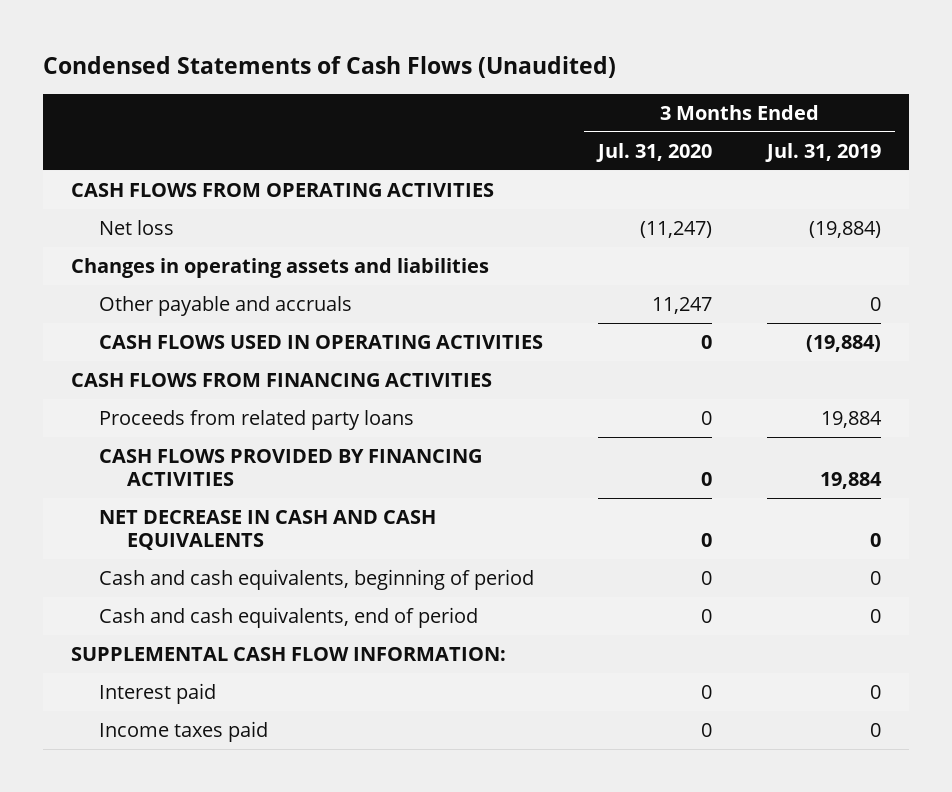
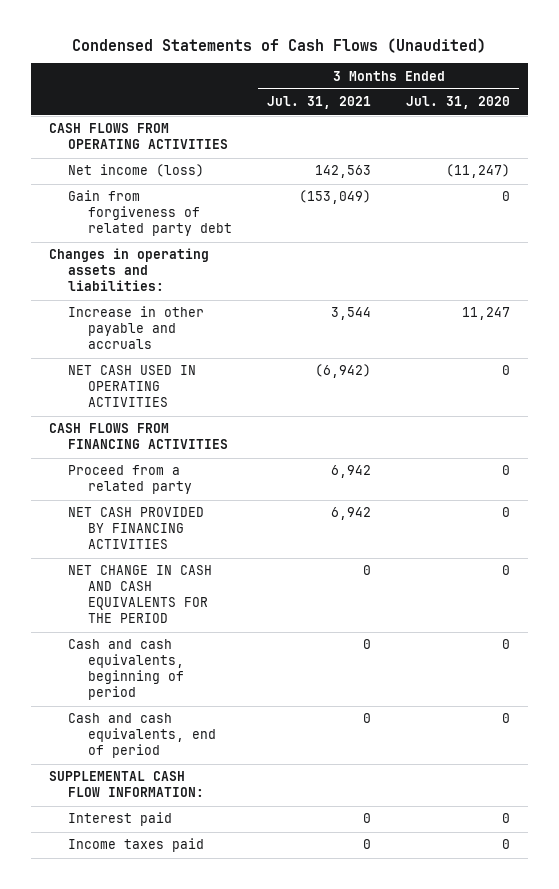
[765,142,882,162] Jul. 31, 2019 -> none
none -> [267,96,372,110] Jul. 31, 2021
[99,219,175,235] Net loss -> [68,164,205,178] Net income (loss)
none -> [68,190,232,237] Gain from forgiveness of related party debt
[70,257,489,278] Changes in operating assets and liabilities -> [48,248,209,292] Changes in operating assets and liabilities:
[99,295,353,316] Other payable and accruals -> [68,306,205,350] Increase in other payable and accruals
[99,334,544,349] CASH FLOWS USED IN OPERATING ACTIVITIES -> [68,365,197,408] NET CASH USED IN OPERATING ACTIVITIES
[99,409,415,430] Proceeds from related party loans -> [68,465,192,495] Proceed from a related party
[99,448,483,487] CASH FLOWS PROVIDED BY FINANCING ACTIVITIES -> [68,507,205,550] NET CASH PROVIDED BY FINANCING ACTIVITIES
[99,509,437,551] NET DECREASE IN CASH AND CASH EQUIVALENTS -> [68,565,213,624] NET CHANGE IN CASH AND CASH EQUIVALENTS FOR THE PERIOD

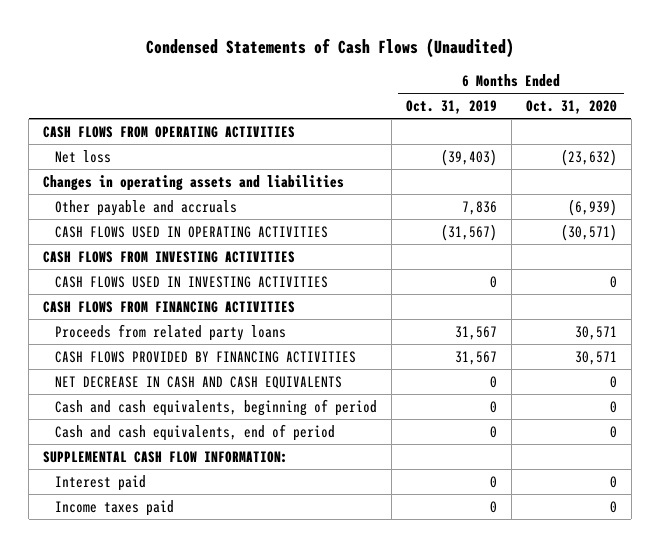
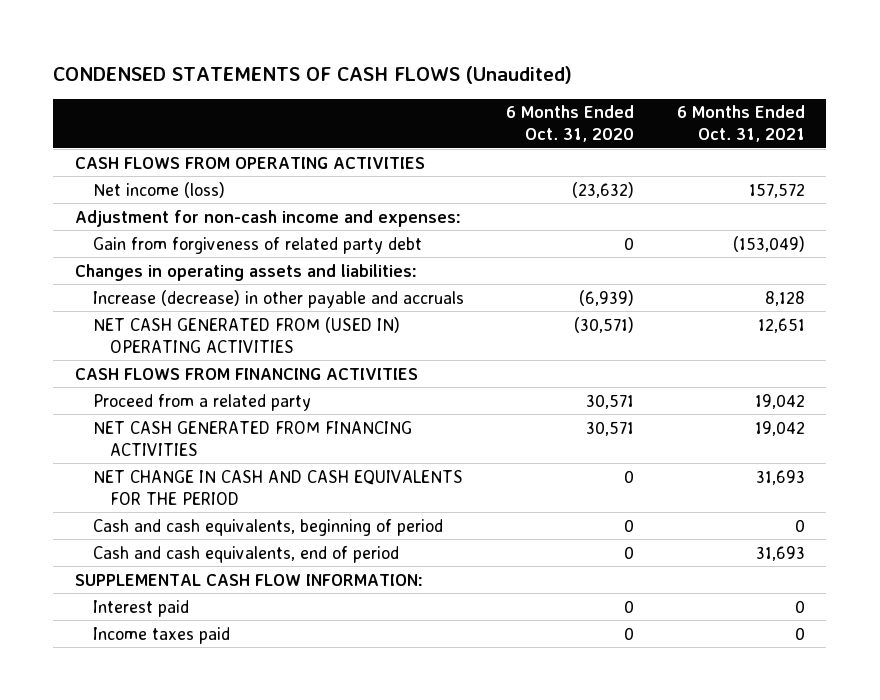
[146,37,515,58] Condensed Statements of Cash Flows (Unaudited) -> [53,65,573,84] CONDENSED STATEMENTS OF CASH FLOWS (Unaudited)
[405,100,497,115] Oct. 31, 2019 -> none
none -> [677,105,806,143] 6 Months Ended Oct. 31, 2021
[43,250,296,263] CASH FLOWS FROM INVESTING ACTIVITIES -> none
[54,275,328,288] CASH FLOWS USED IN INVESTING ACTIVITIES -> none
[54,149,111,163] Net loss -> [92,181,225,198] Net income (loss)
none -> [74,209,461,227] Adjustment for non-cash income and expenses:
none -> [92,236,422,254] Gain from forgiveness of related party debt
[43,174,345,191] Changes in operating assets and liabilities -> [74,263,417,281] Changes in operating assets and liabilities:
[54,199,237,216] Other payable and accruals -> [92,289,464,308] Increase (decrease) in other payable and accruals
[54,225,328,238] CASH FLOWS USED IN OPERATING ACTIVITIES -> [92,316,400,353] NET CASH GENERATED FROM (USED IN) OPERATING ACTIVITIES
[54,323,286,341] Proceeds from related party loans -> [92,393,311,411] Proceed from a related party
[54,350,356,363] CASH FLOWS PROVIDED BY FINANCING ACTIVITIES -> [92,420,412,456] NET CASH GENERATED FROM FINANCING ACTIVITIES
[54,375,342,389] NET DECREASE IN CASH AND CASH EQUIVALENTS -> [92,469,463,505] NET CHANGE IN CASH AND CASH EQUIVALENTS FOR THE PERIOD

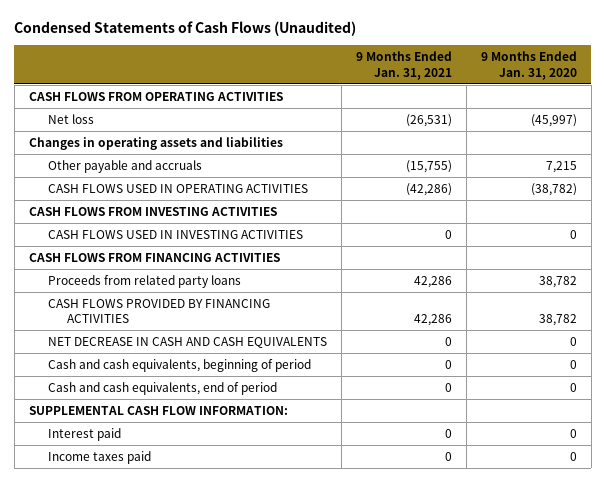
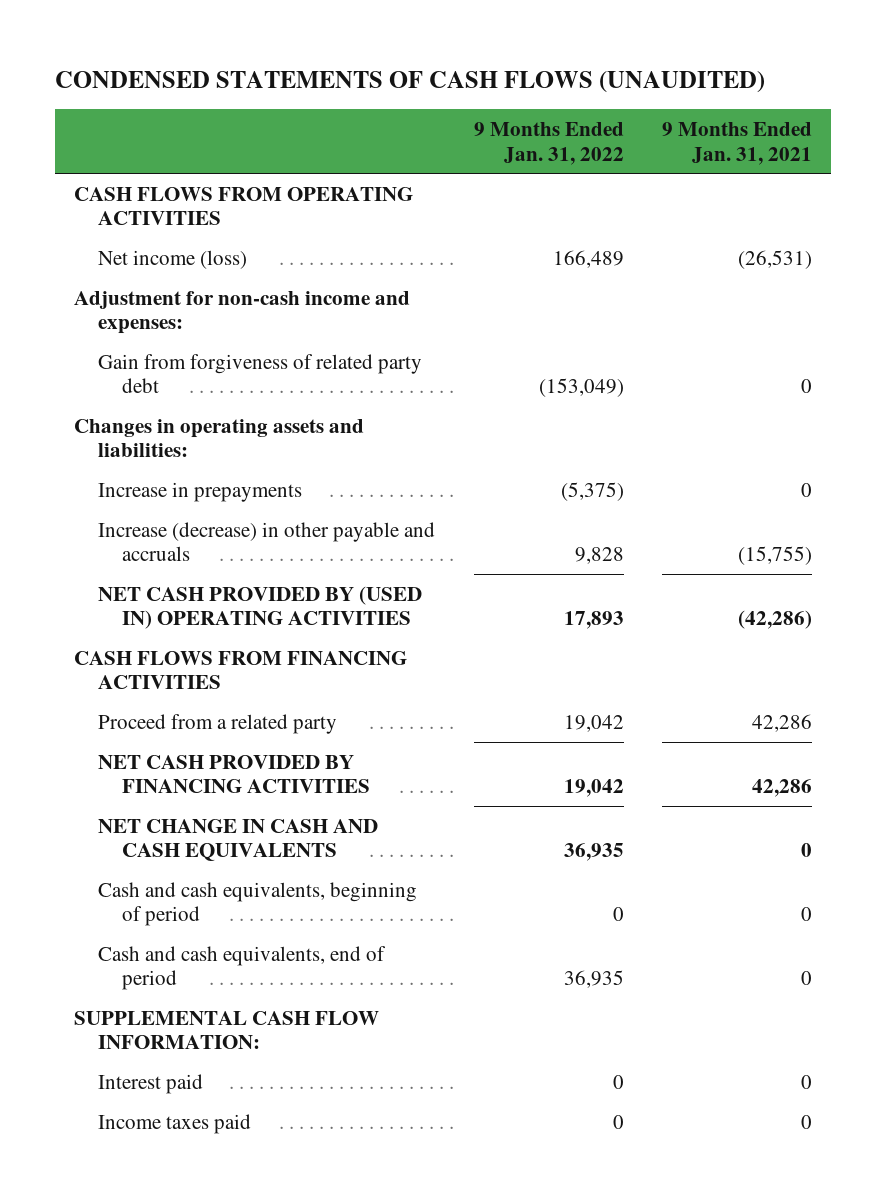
[14,21,357,37] Condensed Statements of Cash Flows (Unaudited) -> [55,70,766,93] CONDENSED STATEMENTS OF CASH FLOWS (UNAUDITED)
[480,51,577,80] 9 Months Ended Jan. 31, 2020 -> none
none -> [473,121,624,165] 9 Months Ended Jan. 31, 2022
[28,206,277,216] CASH FLOWS FROM INVESTING ACTIVITIES -> none
[47,229,303,239] CASH FLOWS USED IN INVESTING ACTIVITIES -> none
[47,113,94,124] Net loss -> [98,249,248,269] Net income (loss)
none -> [74,290,411,335] Adjustment for non-cash income and expenses:
none -> [98,353,423,394] Gain from forgiveness of related party debt
[28,136,283,150] Changes in operating assets and liabilities -> [74,418,365,458] Changes in operating assets and liabilities:
none -> [98,481,303,502] Increase in prepayments
[47,159,202,173] Other payable and accruals -> [98,521,436,562] Increase (decrease) in other payable and accruals
[47,183,308,193] CASH FLOWS USED IN OPERATING ACTIVITIES -> [98,585,423,630] NET CASH PROVIDED BY (USED IN) OPERATING ACTIVITIES
[47,274,241,288] Proceeds from related party loans -> [98,713,338,734] Proceed from a related party
[47,298,270,324] CASH FLOWS PROVIDED BY FINANCING ACTIVITIES -> [98,754,371,794] NET CASH PROVIDED BY FINANCING ACTIVITIES
[47,336,327,348] NET DECREASE IN CASH AND CASH EQUIVALENTS -> [98,818,379,862] NET CHANGE IN CASH AND CASH EQUIVALENTS

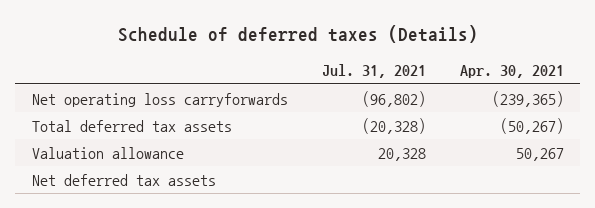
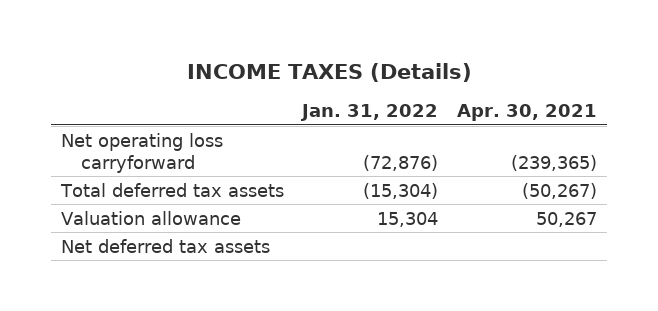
[117,25,478,44] Schedule of deferred taxes (Details) -> [186,62,472,82] INCOME TAXES (Details)
[321,64,426,79] Jul. 31, 2021 -> none
none -> [300,104,439,122] Jan. 31, 2022
[31,92,288,107] Net operating loss carryforwards -> [60,132,223,173] Net operating loss carryforward

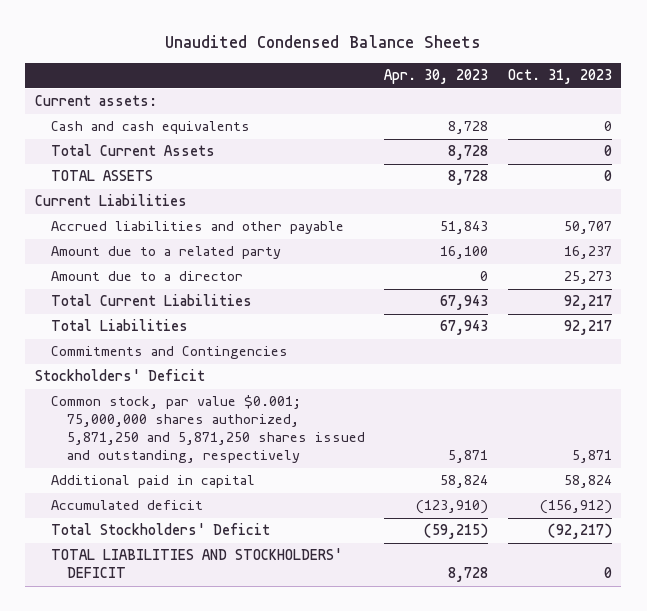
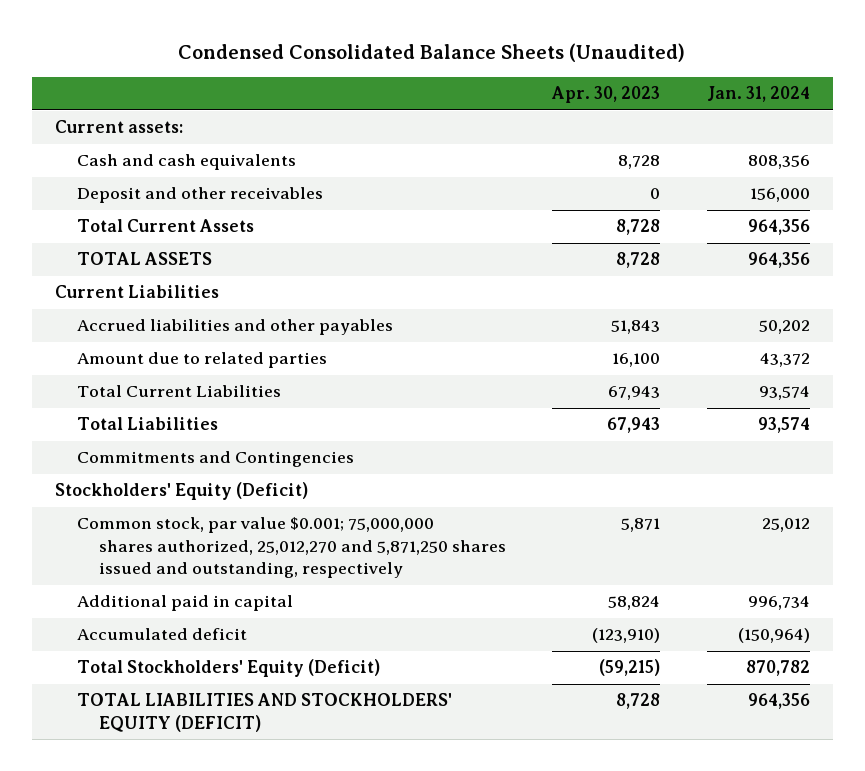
[165,35,482,49] Unaudited Condensed Balance Sheets -> [178,43,686,63] Condensed Consolidated Balance Sheets (Unaudited)
[507,69,612,85] Oct. 31, 2023 -> none
none -> [706,86,810,103] Jan. 31, 2024
none -> [77,187,324,204] Deposit and other receivables
[51,271,244,282] Amount due to a director -> none
[51,221,345,235] Accrued liabilities and other payable -> [77,319,394,336] Accrued liabilities and other payables
[51,246,282,260] Amount due to a related party -> [77,352,328,369] Amount due to related parties
[35,369,206,382] Stockholders' Deficit -> [55,482,309,501] Stockholders' Equity (Deficit)
[51,395,365,464] Common stock, par value $0.001; 75,000,000 shares authorized, 5,871,250 and 5,871,250 shares issued and outstanding, respectively -> [77,517,507,579] Common stock, par value $0.001; 75,000,000 shares authorized, 25,012,270 and 5,871,250 shares issued and outstanding, respectively
[51,523,271,536] Total Stockholders' Deficit -> [77,659,381,678] Total Stockholders' Equity (Deficit)
[51,548,343,579] TOTAL LIABILITIES AND STOCKHOLDERS' DEFICIT -> [77,693,453,732] TOTAL LIABILITIES AND STOCKHOLDERS' EQUITY (DEFICIT)

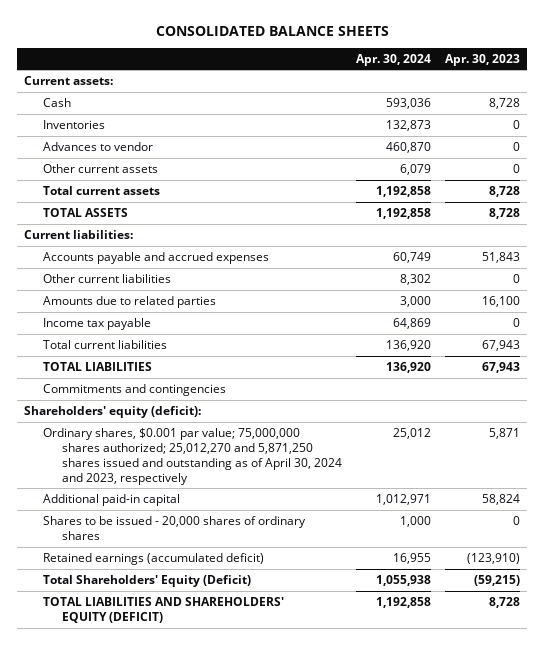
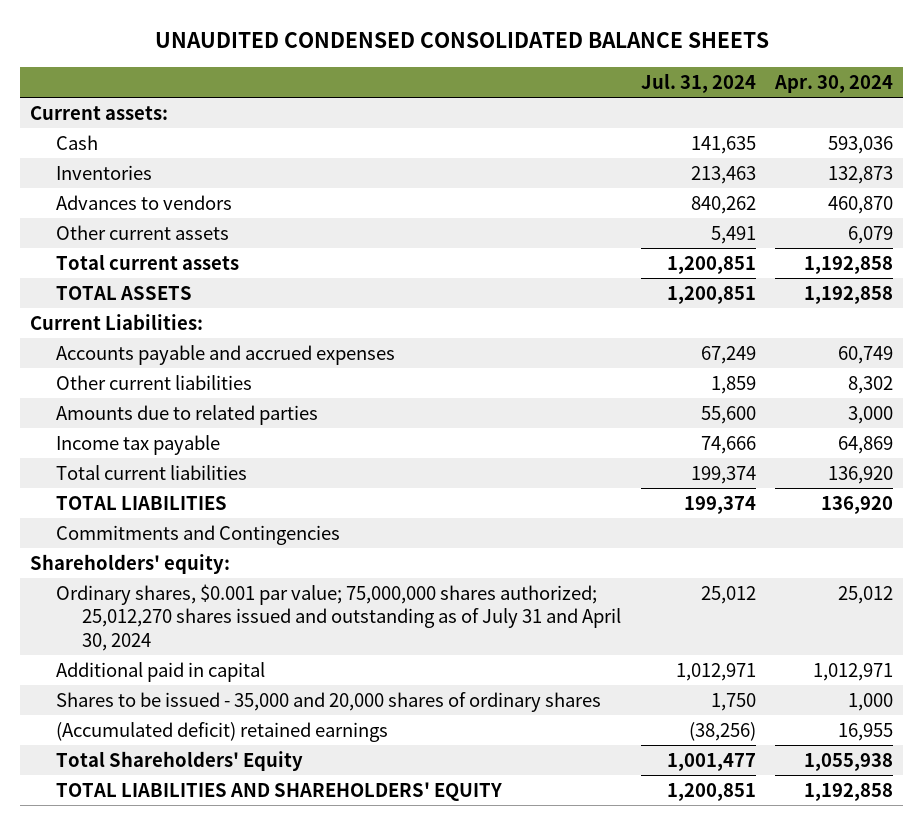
[155,25,389,36] CONSOLIDATED BALANCE SHEETS -> [154,32,769,49] UNAUDITED CONDENSED CONSOLIDATED BALANCE SHEETS
[445,53,521,66] Apr. 30, 2023 -> none
none -> [640,72,756,93] Jul. 31, 2024
[43,142,154,152] Advances to vendor -> [55,194,232,210] Advances to vendors
[23,230,133,240] Current liabilities: -> [29,313,203,330] Current Liabilities:
[43,384,227,397] Commitments and contingencies -> [55,524,340,545] Commitments and Contingencies
[23,406,201,419] Shareholders' equity (deficit): -> [29,553,230,574] Shareholders' equity:
[43,428,343,485] Ordinary shares, $0.001 par value; 75,000,000 shares authorized; 25,012,270 and 5,871,250 shares issued and outstanding as of April 30, 2024 and 2023, respectively -> [55,583,621,652] Ordinary shares, $0.001 par value; 75,000,000 shares authorized; 25,012,270 shares issued and outstanding as of July 31 and April 30, 2024
[43,494,181,507] Additional paid-in capital -> [55,661,265,682] Additional paid in capital
[43,516,307,541] Shares to be issued - 20,000 shares of ordinary shares -> [55,691,601,712] Shares to be issued - 35,000 and 20,000 shares of ordinary shares
[43,553,265,566] Retained earnings (accumulated deficit) -> [55,721,388,742] (Accumulated deficit) retained earnings
[43,575,252,588] Total Shareholders' Equity (Deficit) -> [55,750,303,771] Total Shareholders' Equity
[43,597,285,624] TOTAL LIABILITIES AND SHAREHOLDERS' EQUITY (DEFICIT) -> [55,781,502,801] TOTAL LIABILITIES AND SHAREHOLDERS' EQUITY

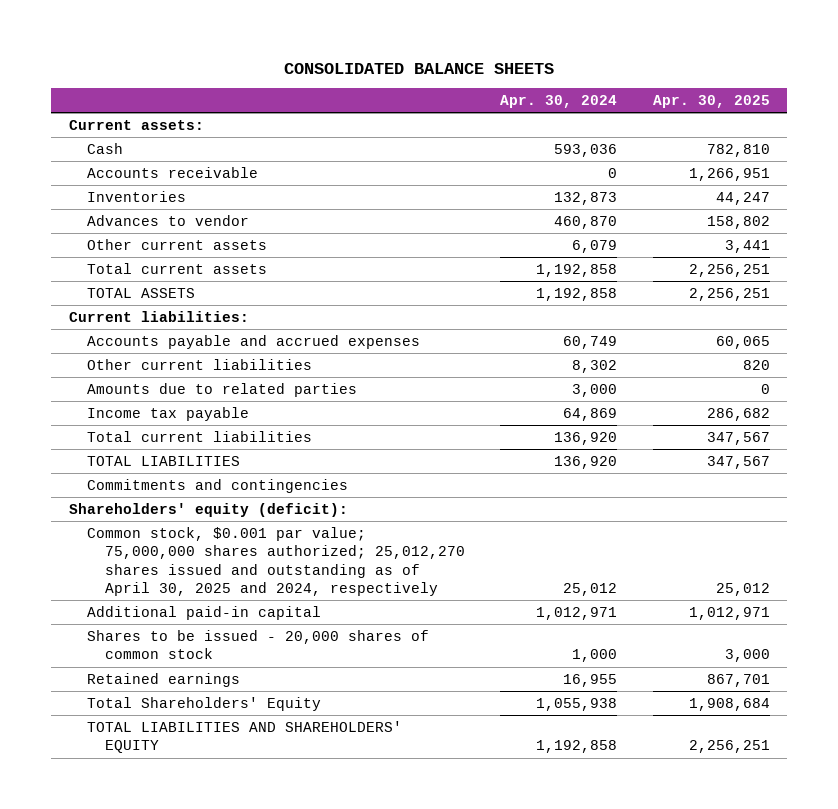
[154,32,769,49] UNAUDITED CONDENSED CONSOLIDATED BALANCE SHEETS -> [284,62,555,74] CONSOLIDATED BALANCE SHEETS
[640,72,756,93] Jul. 31, 2024 -> none
none -> [652,95,770,109] Apr. 30, 2025
none -> [86,166,258,178] Accounts receivable
[55,194,232,210] Advances to vendors -> [86,214,249,226] Advances to vendor
[29,313,203,330] Current Liabilities: -> [68,310,249,322] Current liabilities:
[55,524,340,545] Commitments and Contingencies -> [86,478,348,493] Commitments and contingencies
[29,553,230,574] Shareholders' equity: -> [68,502,348,517] Shareholders' equity (deficit):
[55,583,621,652] Ordinary shares, $0.001 par value; 75,000,000 shares authorized; 25,012,270 shares issued and outstanding as of July 31 and April 30, 2024 -> [86,526,466,597] Common stock, $0.001 par value; 75,000,000 shares authorized; 25,012,270 shares issued and outstanding as of April 30, 2025 and 2024, respectively
[55,661,265,682] Additional paid in capital -> [86,605,321,620] Additional paid-in capital
[55,691,601,712] Shares to be issued - 35,000 and 20,000 shares of ordinary shares -> [86,629,429,660] Shares to be issued - 20,000 shares of common stock
[55,721,388,742] (Accumulated deficit) retained earnings -> [86,672,240,687] Retained earnings

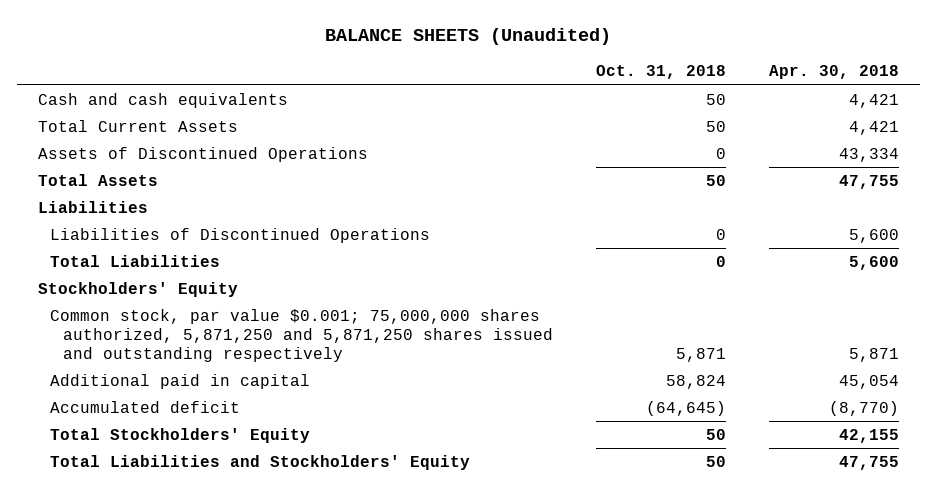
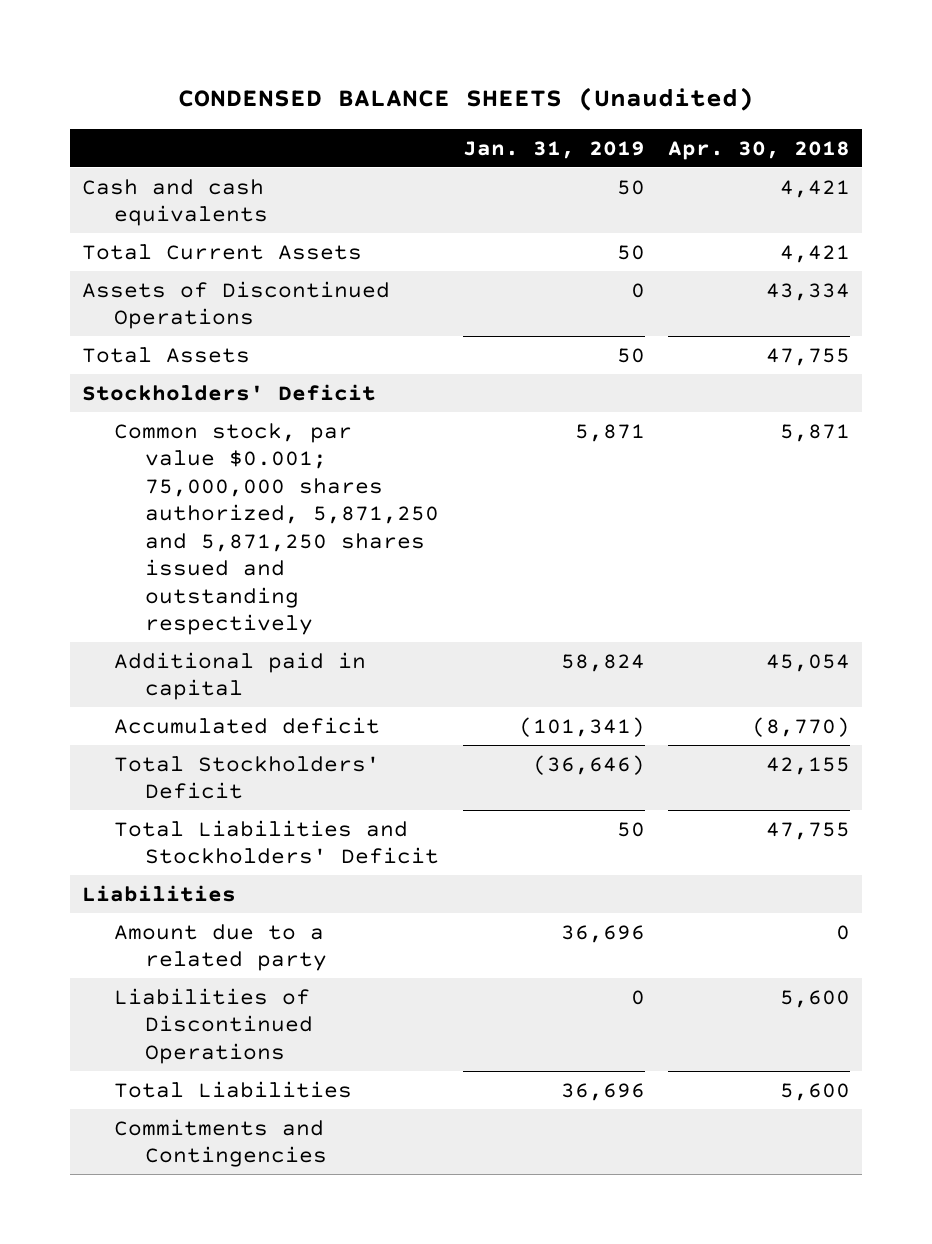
[325,28,612,46] BALANCE SHEETS (Unaudited) -> [178,86,755,111] CONDENSED BALANCE SHEETS (Unaudited)
[595,65,726,80] Oct. 31, 2018 -> none
none -> [462,140,645,159] Jan. 31, 2019
[38,281,239,297] Stockholders' Equity -> none
none -> [81,383,376,401] Stockholders' Deficit
[50,427,311,443] Total Stockholders' Equity -> [113,755,380,800] Total Stockholders' Deficit
[50,454,471,470] Total Liabilities and Stockholders' Equity -> [113,819,440,865] Total Liabilities and Stockholders' Deficit
[38,200,149,213] Liabilities -> [81,884,236,902] Liabilities
none -> [113,923,328,972] Amount due to a related party
[50,227,431,243] Liabilities of Discontinued Operations -> [113,987,314,1064] Liabilities of Discontinued Operations
[50,254,221,267] Total Liabilities -> [113,1080,352,1098] Total Liabilities
none -> [113,1118,328,1168] Commitments and Contingencies

